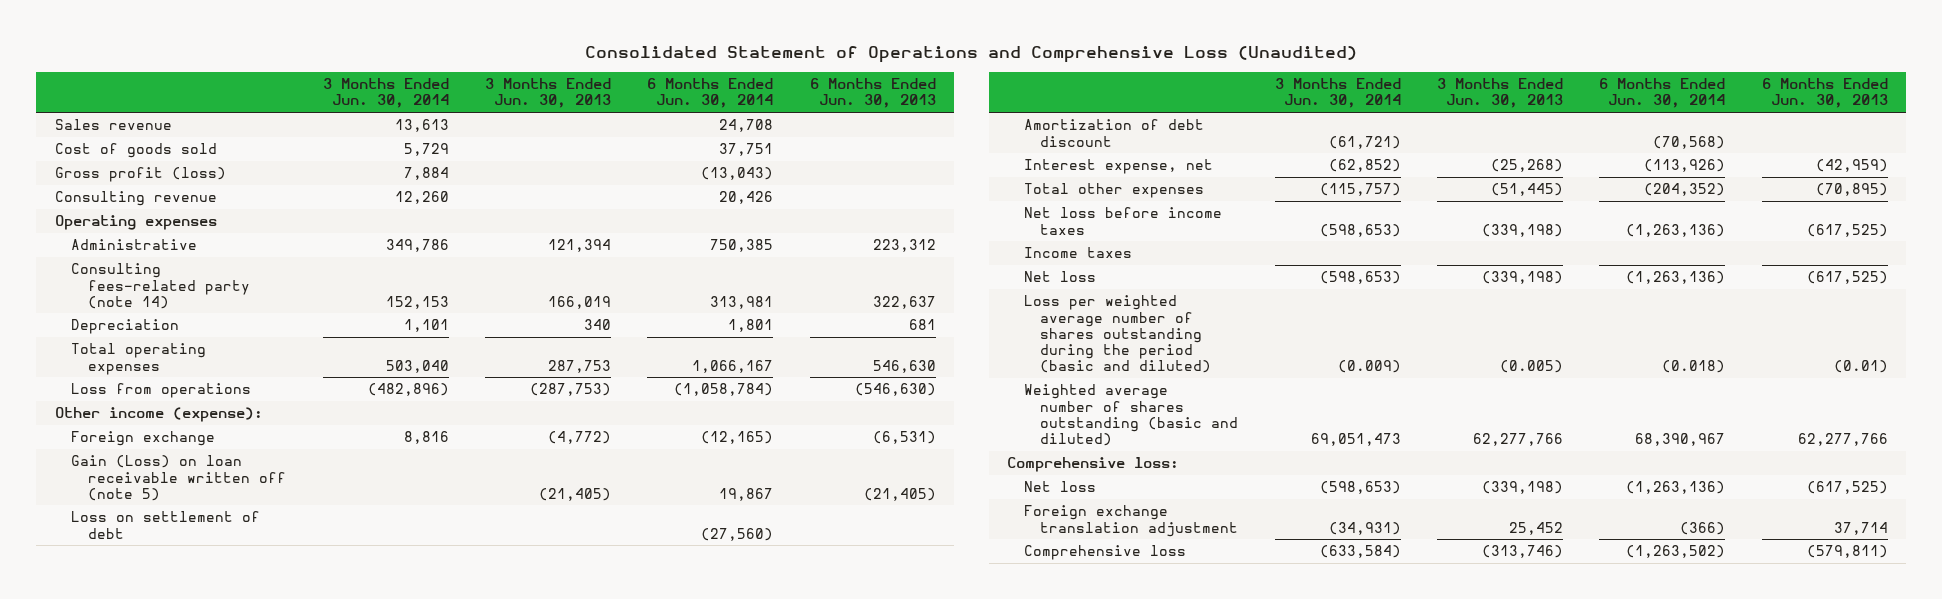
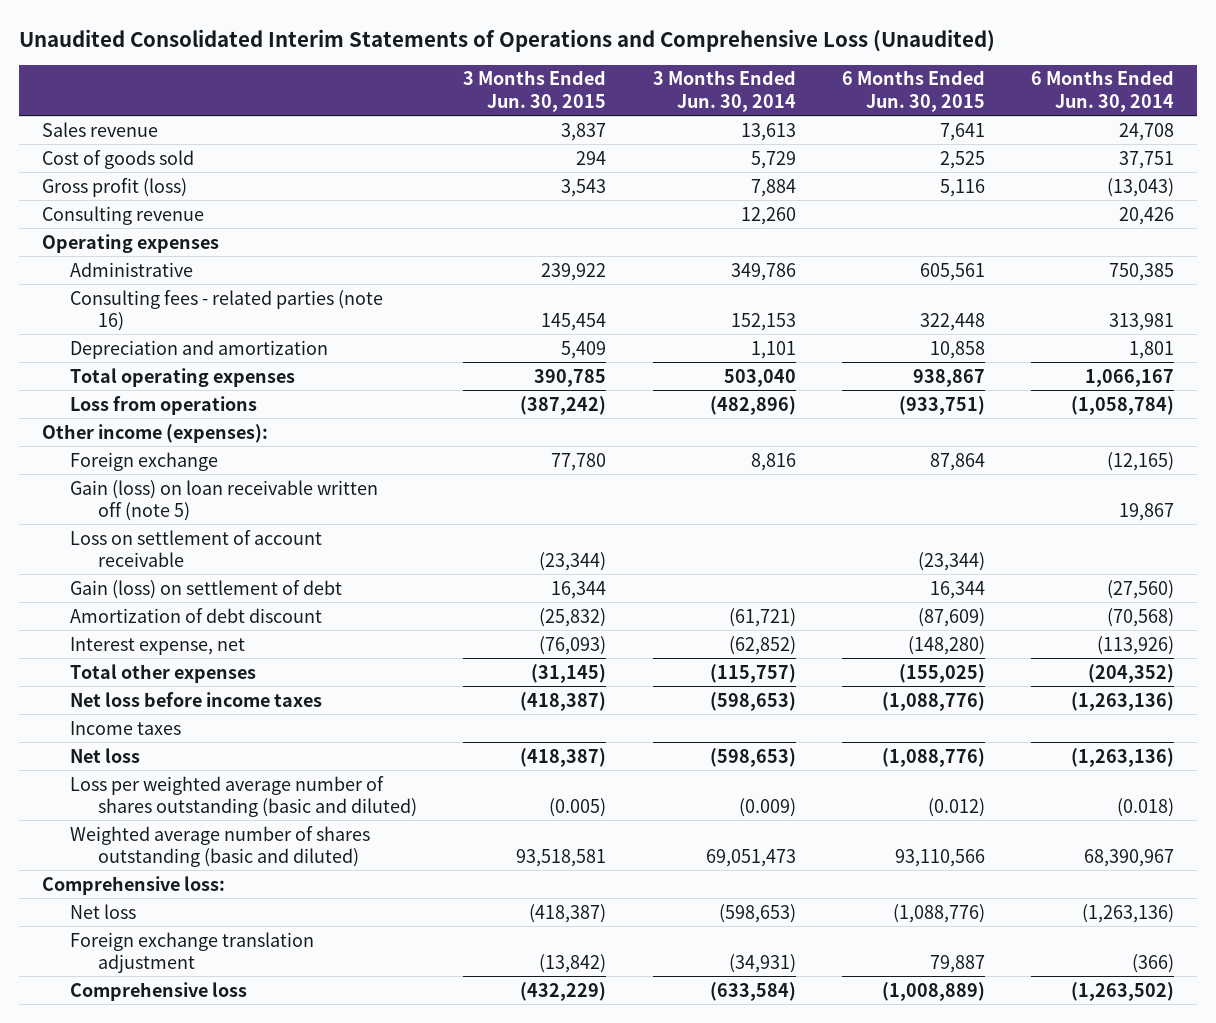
[585,45,1358,63] Consolidated Statement of Operations and Comprehensive Loss (Unaudited) -> [18,28,995,52] Unaudited Consolidated Interim Statements of Operations and Comprehensive Loss (Unaudited)
[484,78,611,109] 3 Months Ended Jun. 30, 2013 -> none
[809,78,936,109] 6 Months Ended Jun. 30, 2013 -> none
none -> [463,70,607,112] 3 Months Ended Jun. 30, 2015
none -> [841,70,985,112] 6 Months Ended Jun. 30, 2015
[71,263,251,309] Consulting fees-related party (note 14) -> [70,289,384,332] Consulting fees - related parties (note 16)
[71,319,180,335] Depreciation -> [70,339,329,359] Depreciation and amortization
[54,407,263,423] Other income (expense): -> [41,423,268,443] Other income (expenses):
[71,455,287,501] Gain (Loss) on loan receivable written off (note 5) -> [70,479,379,522] Gain (loss) on loan receivable written off (note 5)
none -> [70,529,323,568] Loss on settlement of account receivable
[71,511,261,539] Loss on settlement of debt -> [70,579,343,599] Gain (loss) on settlement of debt
[1023,295,1212,373] Loss per weighted average number of shares outstanding during the period (basic and diluted) -> [70,775,418,818] Loss per weighted average number of shares outstanding (basic and diluted)

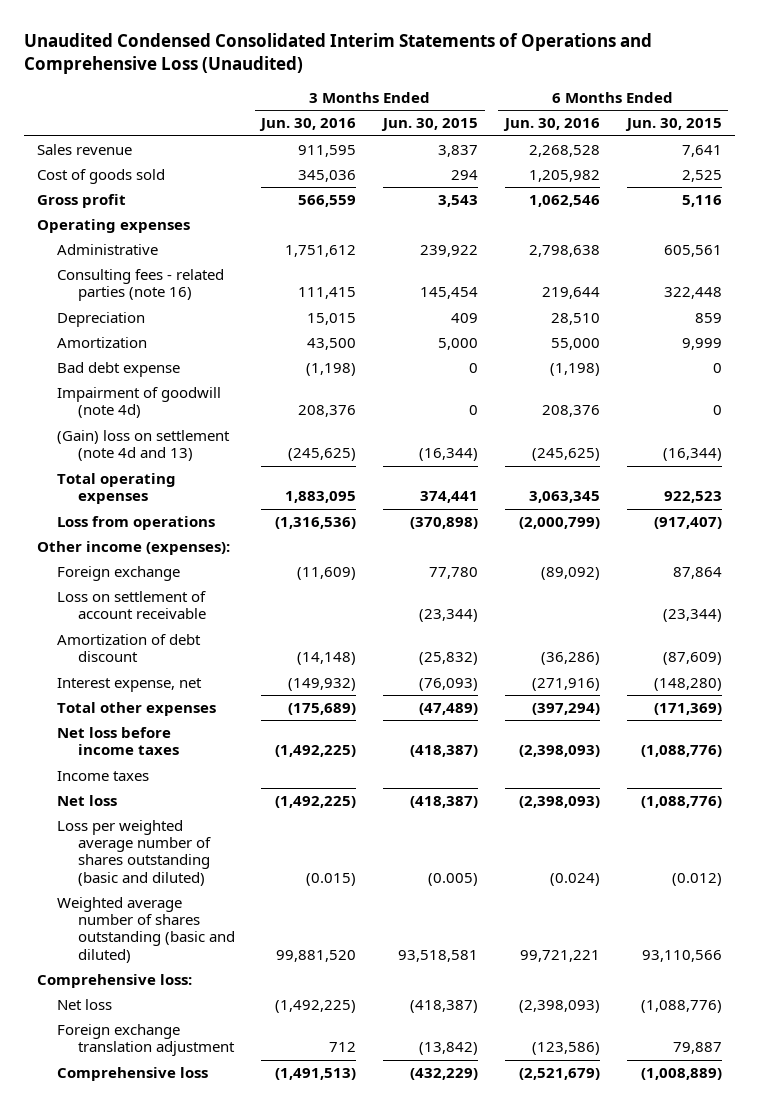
[18,28,995,52] Unaudited Consolidated Interim Statements of Operations and Comprehensive Loss (Unaudited) -> [23,32,652,75] Unaudited Condensed Consolidated Interim Statements of Operations and Comprehensive Loss (Unaudited)
[652,70,796,112] 3 Months Ended Jun. 30, 2014 -> none
[1030,70,1174,112] 6 Months Ended Jun. 30, 2014 -> none
none -> [259,118,357,132] Jun. 30, 2016
none -> [502,118,600,132] Jun. 30, 2016
[41,205,204,225] Consulting revenue -> none
[41,177,187,197] Gross profit (loss) -> [37,194,127,209] Gross profit
[70,339,329,359] Depreciation and amortization -> [57,312,146,328] Depreciation
[561,340,607,359] 5,409 -> [451,313,479,324] 409
[929,340,985,359] 10,858 -> [694,313,722,324] 859
none -> [57,337,148,349] Amortization
none -> [57,362,181,378] Bad debt expense
none -> [57,387,222,419] Impairment of goodwill (note 4d)
none -> [57,430,231,462] (Gain) loss on settlement (note 4d and 13)
[534,368,607,387] 390,785 -> [420,491,479,504] 374,441
[912,368,985,387] 938,867 -> [663,491,722,504] 922,523
[520,395,607,415] (387,242) -> [410,517,479,530] (370,898)
[898,395,985,415] (933,751) -> [653,517,722,530] (917,407)
[70,479,379,522] Gain (loss) on loan receivable written off (note 5) -> none
[70,579,343,599] Gain (loss) on settlement of debt -> none
[531,663,607,683] (31,145) -> [419,703,479,716] (47,489)
[898,663,985,683] (155,025) -> [653,703,722,716] (171,369)

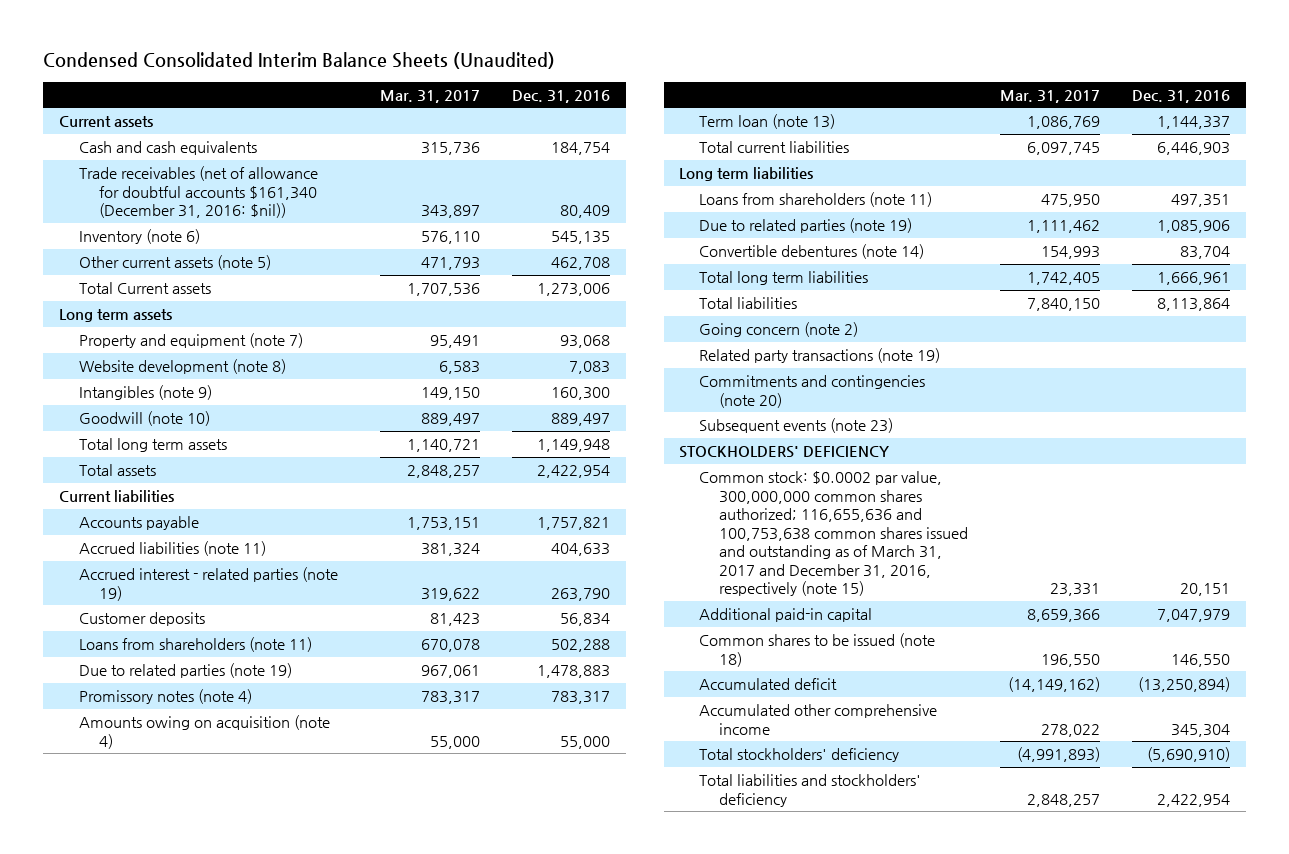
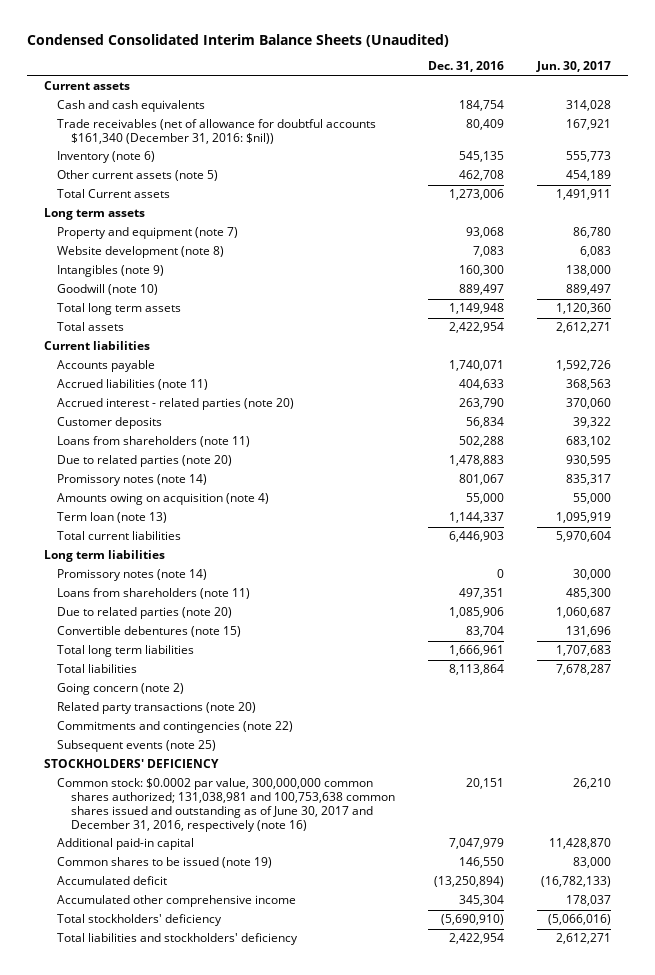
[379,89,480,103] Mar. 31, 2017 -> none
none -> [536,61,612,73] Jun. 30, 2017
[536,517,610,531] 1,757,821 -> [448,360,504,372] 1,740,071
[79,567,339,601] Accrued interest - related parties (note 19) -> [57,398,295,411] Accrued interest - related parties (note 20)
[79,663,293,679] Due to related parties (note 19) -> [57,455,233,468] Due to related parties (note 20)
[79,689,253,705] Promissory notes (note 4) -> [57,474,208,487] Promissory notes (note 14)
[550,691,610,705] 783,317 -> [458,474,504,486] 801,067
none -> [57,569,208,582] Promissory notes (note 14)
[699,218,913,234] Due to related parties (note 19) -> [57,607,233,620] Due to related parties (note 20)
[699,244,925,260] Convertible debentures (note 14) -> [57,626,242,638] Convertible debentures (note 15)
[699,348,941,364] Related party transactions (note 19) -> [57,702,257,715] Related party transactions (note 20)
[699,375,926,408] Commitments and contingencies (note 20) -> [57,721,294,734] Commitments and contingencies (note 22)
[699,418,894,434] Subsequent events (note 23) -> [57,740,217,753] Subsequent events (note 25)
[699,471,969,597] Common stock: $0.0002 par value, 300,000,000 common shares authorized; 116,655,636 and 100,753,638 common shares issued and outstanding as of March 31, 2017 and December 31, 2016, respectively (note 15) -> [57,778,395,832] Common stock: $0.0002 par value, 300,000,000 common shares authorized; 131,038,981 and 100,753,638 common shares issued and outstanding as of June 30, 2017 and December 31, 2016, respectively (note 16)
[699,633,936,667] Common shares to be issued (note 18) -> [57,857,273,869] Common shares to be issued (note 19)

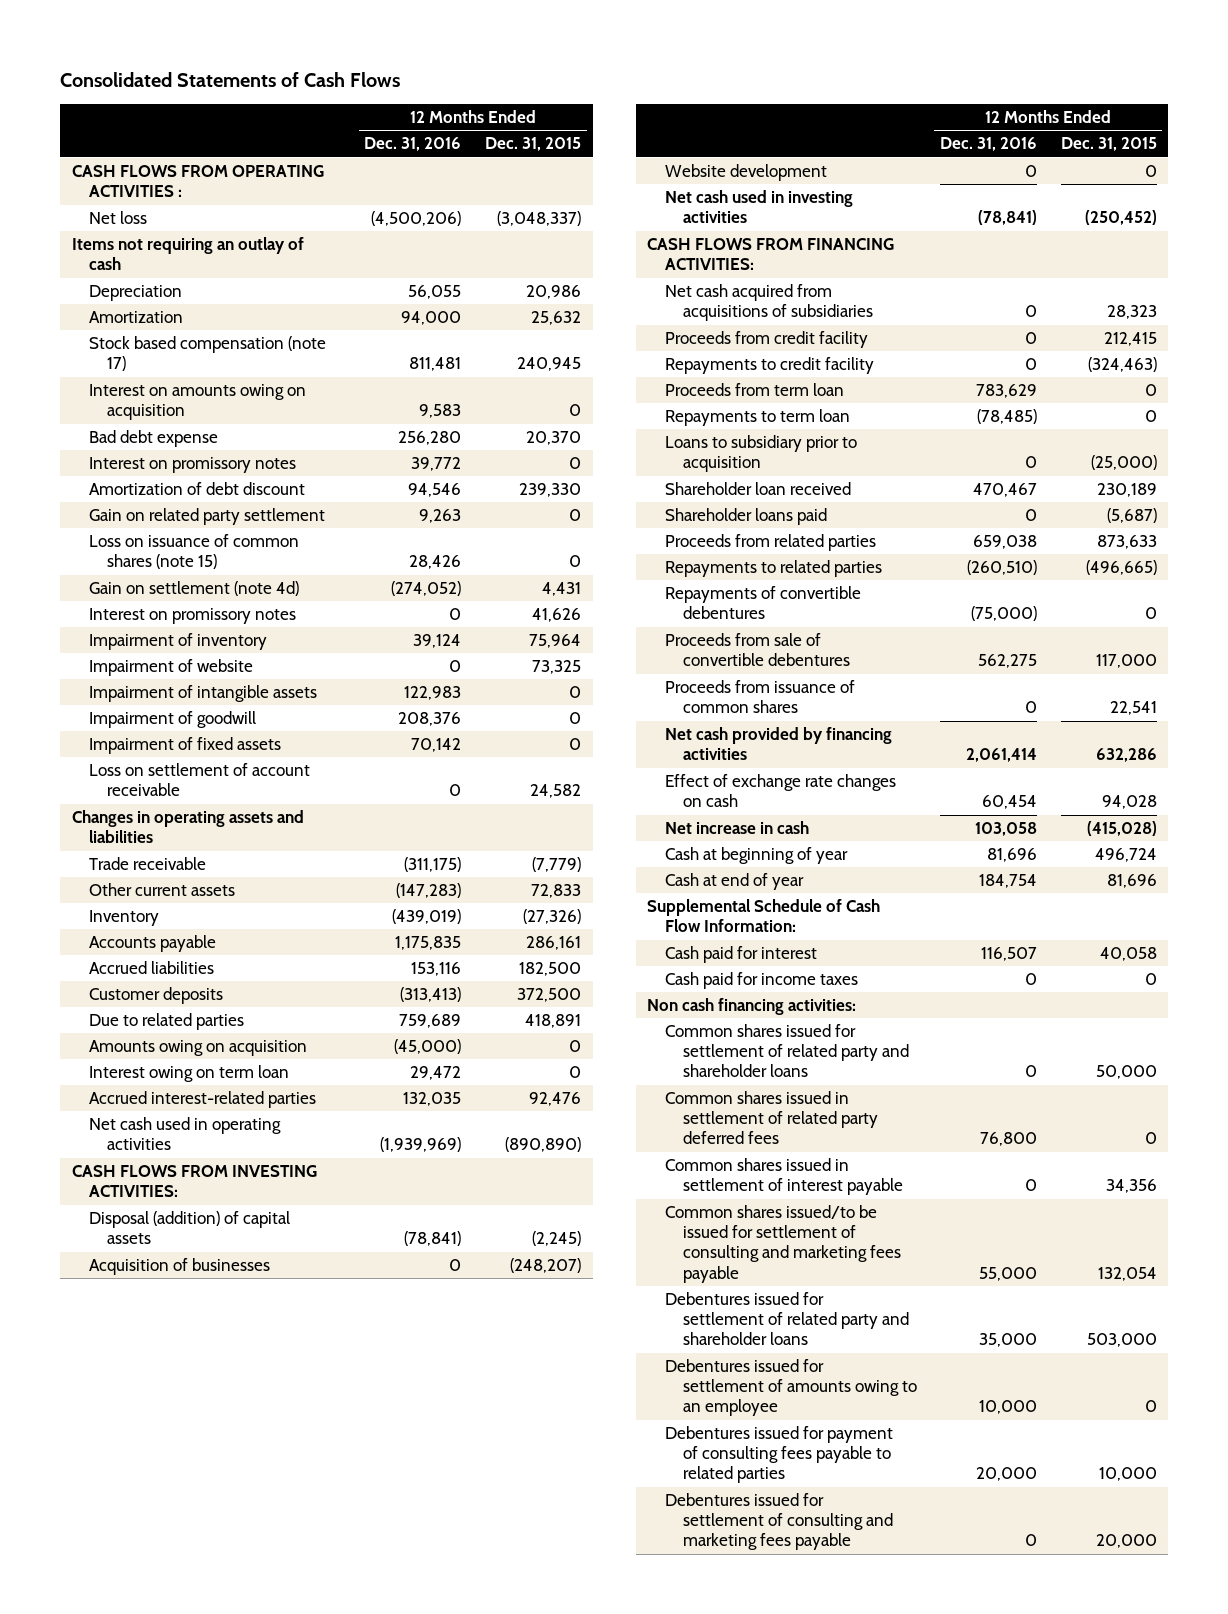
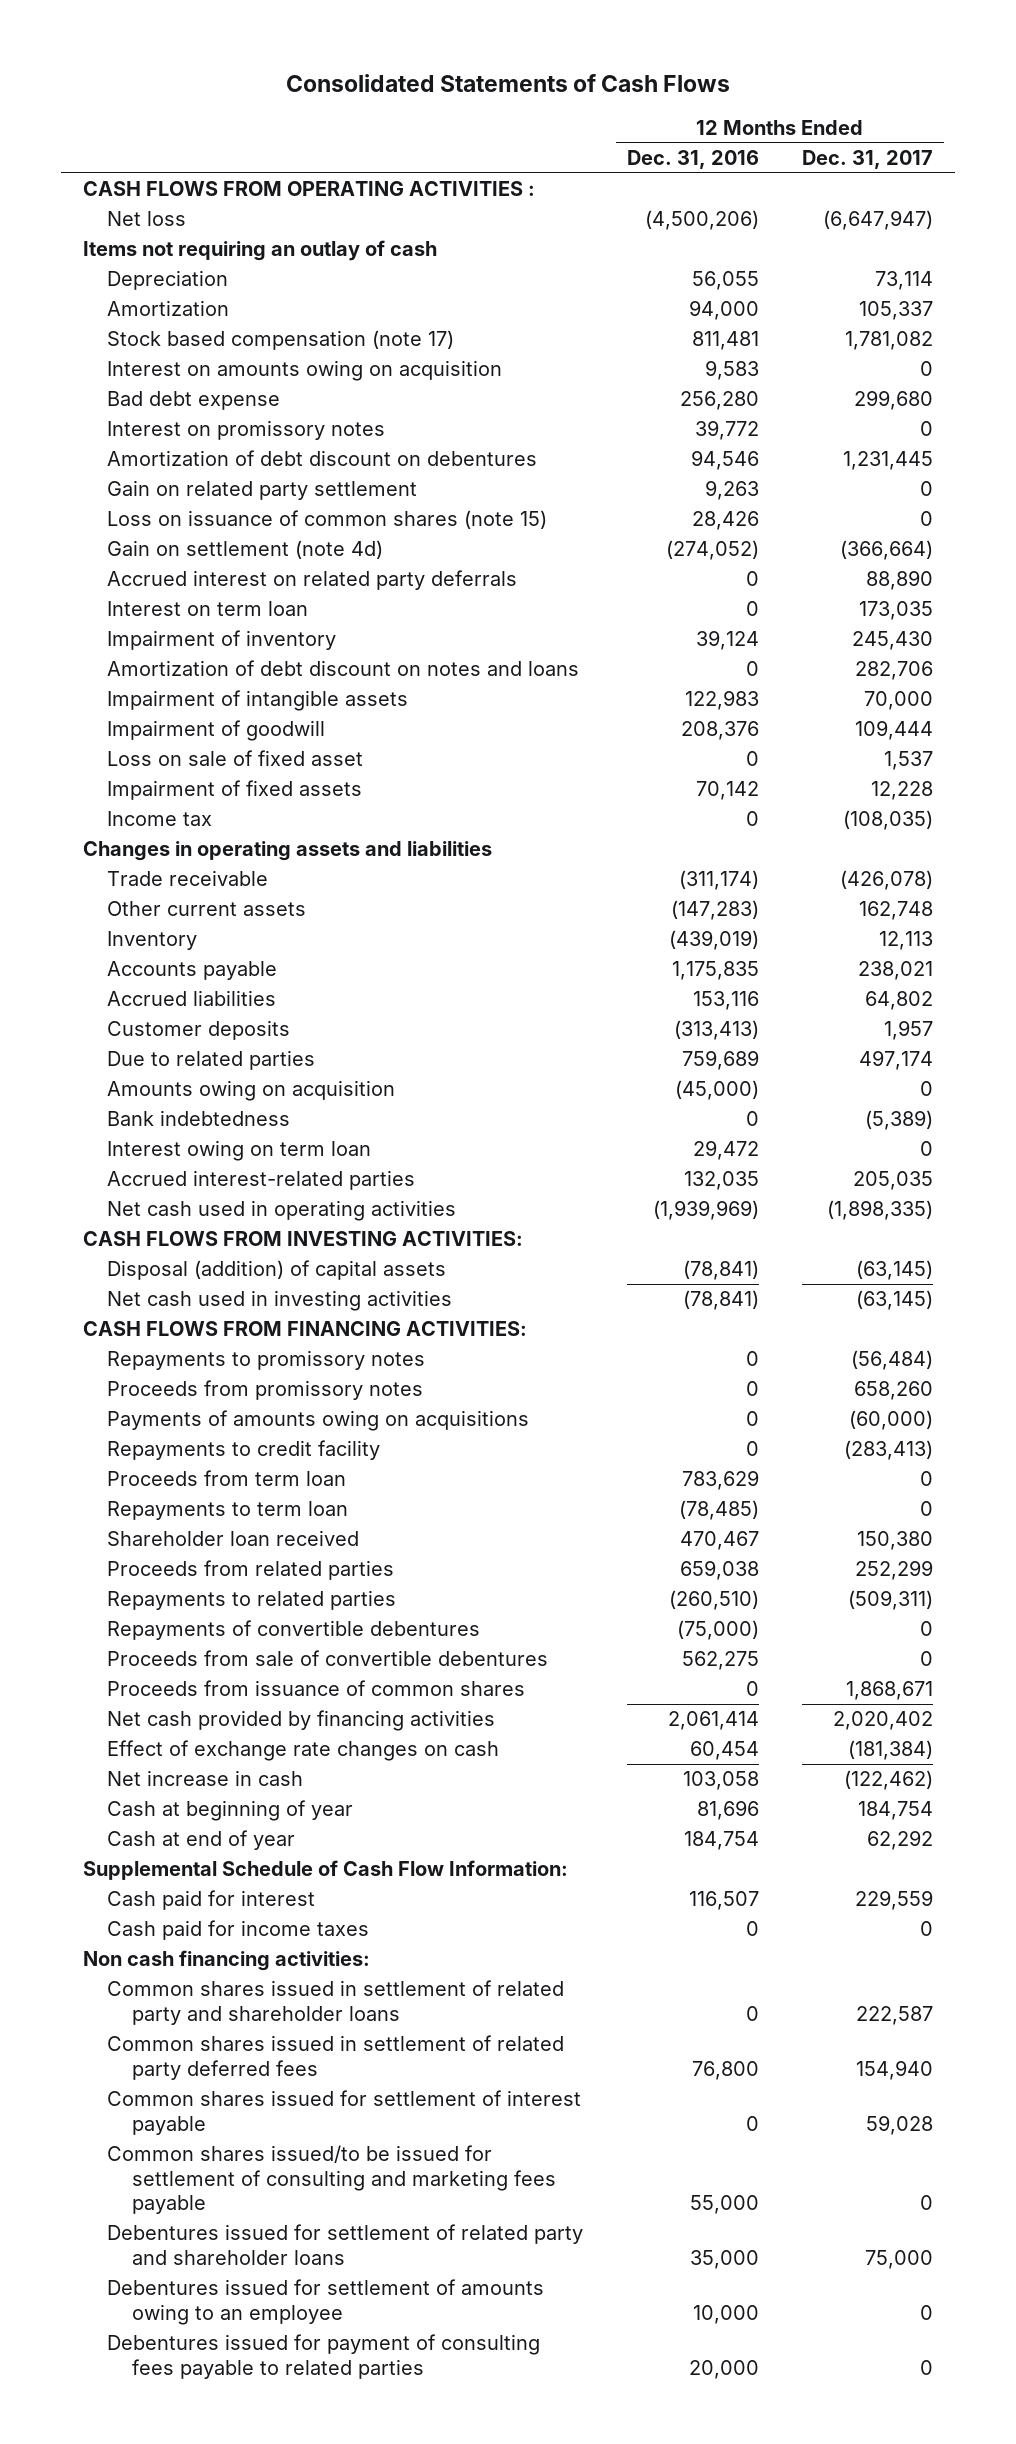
[484,137,581,152] Dec. 31, 2015 -> none
none -> [802,150,934,170] Dec. 31, 2017
[89,482,306,496] Amortization of debt discount -> [107,450,538,467] Amortization of debt discount on debentures
[89,608,297,625] Interest on promissory notes -> none
none -> [107,570,518,591] Accrued interest on related party deferrals
none -> [107,601,309,617] Interest on term loan
[89,659,254,677] Impairment of website -> none
none -> [107,660,580,677] Amortization of debt discount on notes and loans
none -> [107,750,364,767] Loss on sale of fixed asset
[89,763,311,797] Loss on settlement of account receivable -> none
none -> [107,811,213,827] Income tax
[404,857,462,873] (311,175) -> [678,870,759,891] (311,174)
none -> [107,1110,291,1127] Bank indebtedness
[89,1258,271,1276] Acquisition of businesses -> none
[665,164,828,182] Website development -> none
[665,284,873,322] Net cash acquired from acquisitions of subsidiaries -> none
[665,331,869,349] Proceeds from credit facility -> none
none -> [107,1350,426,1371] Repayments to promissory notes
none -> [107,1380,424,1401] Proceeds from promissory notes
none -> [107,1410,530,1432] Payments of amounts owing on acquisitions
[665,435,858,473] Loans to subsidiary prior to acquisition -> none
[665,508,828,526] Shareholder loans paid -> none
[665,1024,909,1078] Common shares issued for settlement of related party and shareholder loans -> [107,1980,565,2025] Common shares issued in settlement of related party and shareholder loans
[665,1158,903,1196] Common shares issued in settlement of interest payable -> [107,2090,582,2135] Common shares issued for settlement of interest payable
[665,1493,893,1551] Debentures issued for settlement of consulting and marketing fees payable -> none

